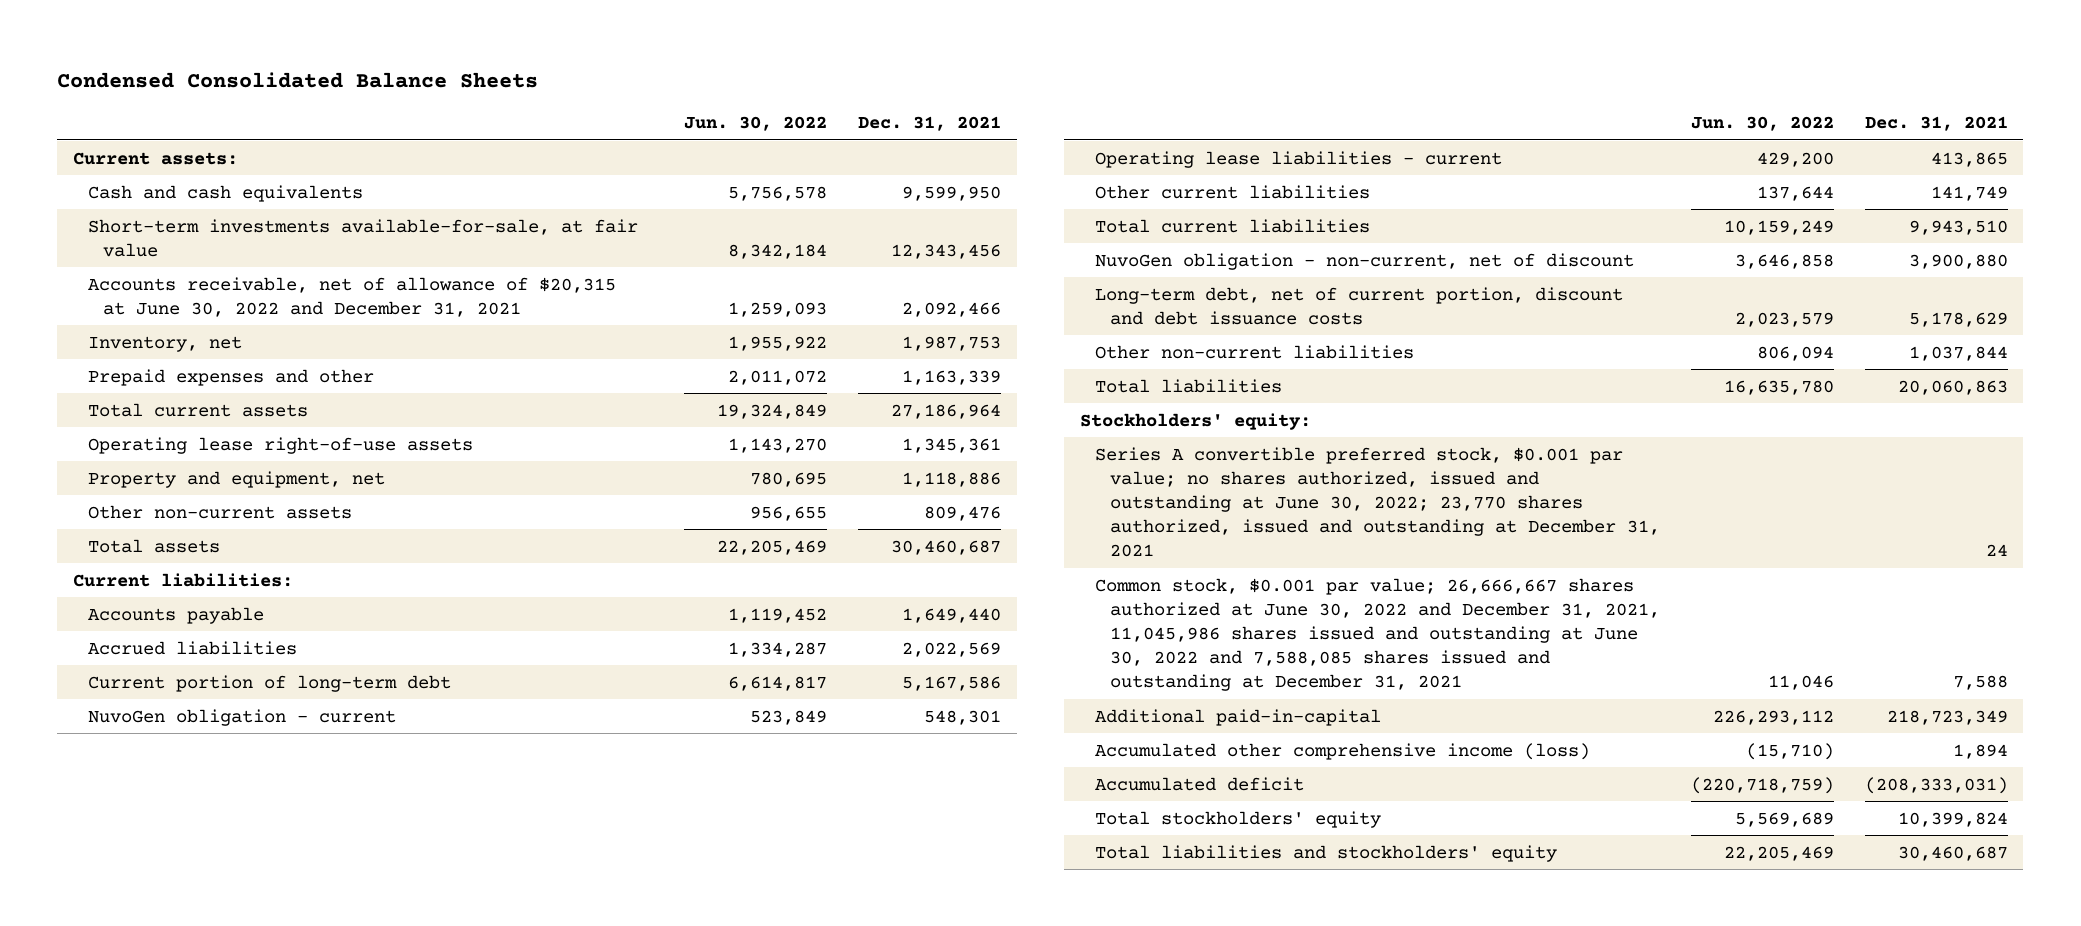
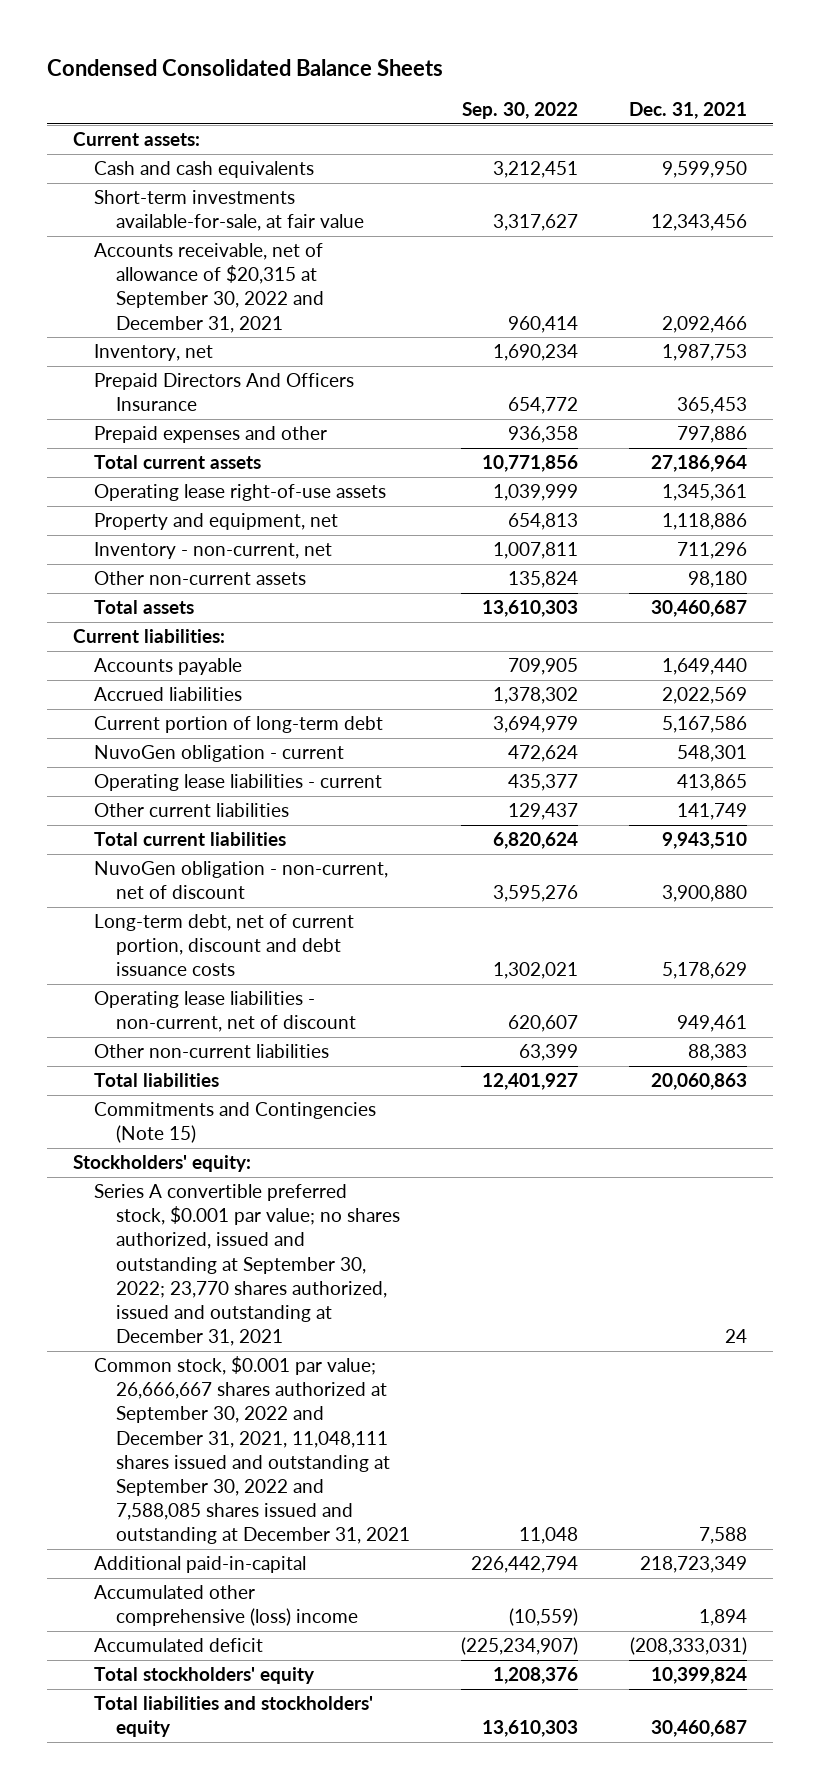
[684,116,828,132] Jun. 30, 2022 -> none
none -> [461,101,578,119] Sep. 30, 2022
[88,276,617,317] Accounts receivable, net of allowance of $20,315 at June 30, 2022 and December 31, 2021 -> [94,243,324,333] Accounts receivable, net of allowance of $20,315 at September 30, 2022 and December 31, 2021
none -> [94,373,355,412] Prepaid Directors And Officers Insurance
[902,369,1002,385] 1,163,339 -> [677,426,748,444] 797,886
none -> [94,542,333,560] Inventory - non-current, net
[924,505,1002,521] 809,476 -> [688,571,748,589] 98,180
none -> [94,991,356,1033] Operating lease liabilities - non-current, net of discount
[1908,345,2008,361] 1,037,844 -> [688,1044,748,1062] 88,383
none -> [94,1102,377,1144] Commitments and Contingencies (Note 15)
[1094,446,1660,558] Series A convertible preferred stock, $0.001 par value; no shares authorized, issued and outstanding at June 30, 2022; 23,770 shares authorized, issued and outstanding at December 31, 2021 -> [94,1184,400,1346] Series A convertible preferred stock, $0.001 par value; no shares authorized, issued and outstanding at September 30, 2022; 23,770 shares authorized, issued and outstanding at December 31, 2021
[1094,577,1660,692] Common stock, $0.001 par value; 26,666,667 shares authorized at June 30, 2022 and December 31, 2021, 11,045,986 shares issued and outstanding at June 30, 2022 and 7,588,085 shares issued and outstanding at December 31, 2021 -> [94,1356,410,1545] Common stock, $0.001 par value; 26,666,667 shares authorized at September 30, 2022 and December 31, 2021, 11,048,111 shares issued and outstanding at September 30, 2022 and 7,588,085 shares issued and outstanding at December 31, 2021
[1094,742,1590,760] Accumulated other comprehensive income (loss) -> [94,1585,358,1627] Accumulated other comprehensive (loss) income

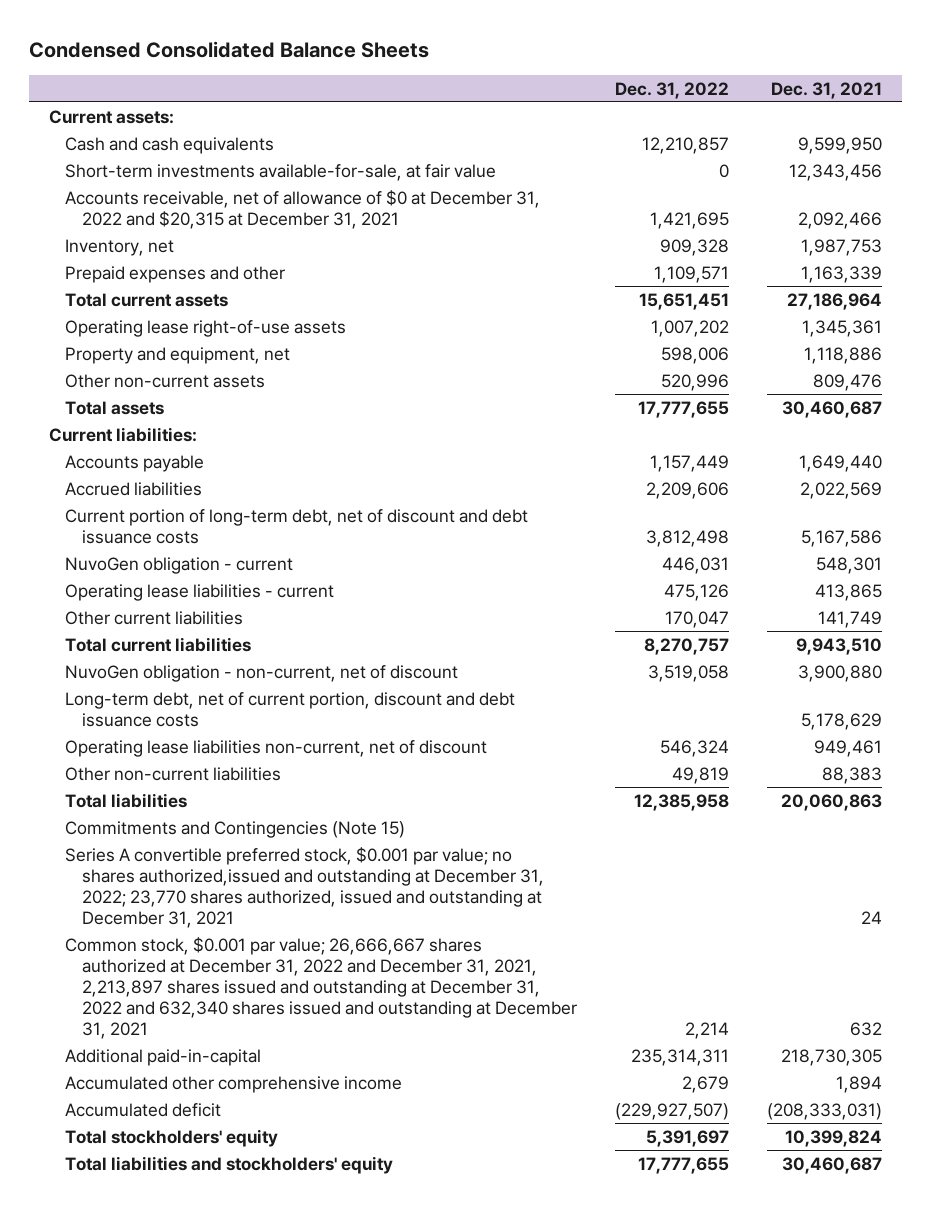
[461,101,578,119] Sep. 30, 2022 -> none
none -> [615,81,730,99] Dec. 31, 2022
[94,243,324,333] Accounts receivable, net of allowance of $20,315 at September 30, 2022 and December 31, 2021 -> [65,189,541,229] Accounts receivable, net of allowance of $0 at December 31, 2022 and $20,315 at December 31, 2021
[94,373,355,412] Prepaid Directors And Officers Insurance -> none
[677,426,748,444] 797,886 -> [801,265,883,283] 1,163,339
[94,542,333,560] Inventory - non-current, net -> none
[688,571,748,589] 98,180 -> [813,373,883,391] 809,476
[94,716,384,734] Current portion of long-term debt -> [65,508,529,544] Current portion of long-term debt, net of discount and debt issuance costs
[94,991,356,1033] Operating lease liabilities - non-current, net of discount -> [65,739,488,757] Operating lease liabilities non-current, net of discount
[72,1155,251,1173] Stockholders' equity: -> none
[94,1184,400,1346] Series A convertible preferred stock, $0.001 par value; no shares authorized, issued and outstanding at September 30, 2022; 23,770 shares authorized, issued and outstanding at December 31, 2021 -> [65,846,544,929] Series A convertible preferred stock, $0.001 par value; no shares authorized,issued and outstanding at December 31, 2022; 23,770 shares authorized, issued and outstanding at December 31, 2021
[94,1356,410,1545] Common stock, $0.001 par value; 26,666,667 shares authorized at September 30, 2022 and December 31, 2021, 11,048,111 shares issued and outstanding at September 30, 2022 and 7,588,085 shares issued and outstanding at December 31, 2021 -> [65,936,577,1040] Common stock, $0.001 par value; 26,666,667 shares authorized at December 31, 2022 and December 31, 2021, 2,213,897 shares issued and outstanding at December 31, 2022 and 632,340 shares issued and outstanding at December 31, 2021
[699,1527,748,1545] 7,588 -> [850,1022,883,1037] 632
[640,1556,748,1574] 218,723,349 -> [781,1048,883,1066] 218,730,305
[94,1585,358,1627] Accumulated other comprehensive (loss) income -> [65,1075,403,1093] Accumulated other comprehensive income

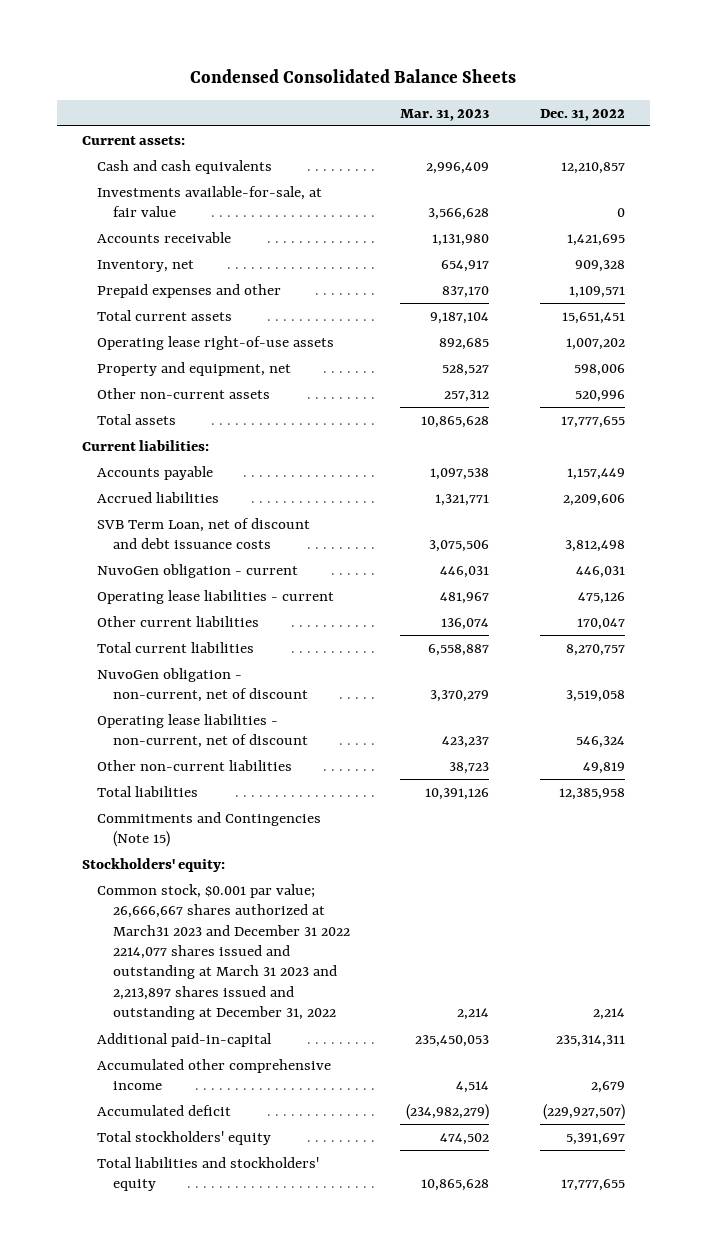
[771,81,883,99] Dec. 31, 2021 -> none
none -> [400,108,490,121] Mar. 31, 2023
[65,163,497,181] Short-term investments available-for-sale, at fair value -> [97,185,323,218] Investments available-for-sale, at fair value
[65,189,541,229] Accounts receivable, net of allowance of $0 at December 31, 2022 and $20,315 at December 31, 2021 -> [97,231,232,243] Accounts receivable
[65,508,529,544] Current portion of long-term debt, net of discount and debt issuance costs -> [97,517,311,550] SVB Term Loan, net of discount and debt issuance costs
[65,691,516,727] Long-term debt, net of current portion, discount and debt issuance costs -> none
[65,739,488,757] Operating lease liabilities non-current, net of discount -> [97,713,308,749] Operating lease liabilities - non-current, net of discount
[65,846,544,929] Series A convertible preferred stock, $0.001 par value; no shares authorized,issued and outstanding at December 31, 2022; 23,770 shares authorized, issued and outstanding at December 31, 2021 -> none
none -> [82,857,226,872] Stockholders' equity:
[65,936,577,1040] Common stock, $0.001 par value; 26,666,667 shares authorized at December 31, 2022 and December 31, 2021, 2,213,897 shares issued and outstanding at December 31, 2022 and 632,340 shares issued and outstanding at December 31, 2021 -> [97,883,350,1021] Common stock, $0.001 par value; 26,666,667 shares authorized at March31 2023 and December 31 2022 2214,077 shares issued and outstanding at March 31 2023 and 2,213,897 shares issued and outstanding at December 31, 2022

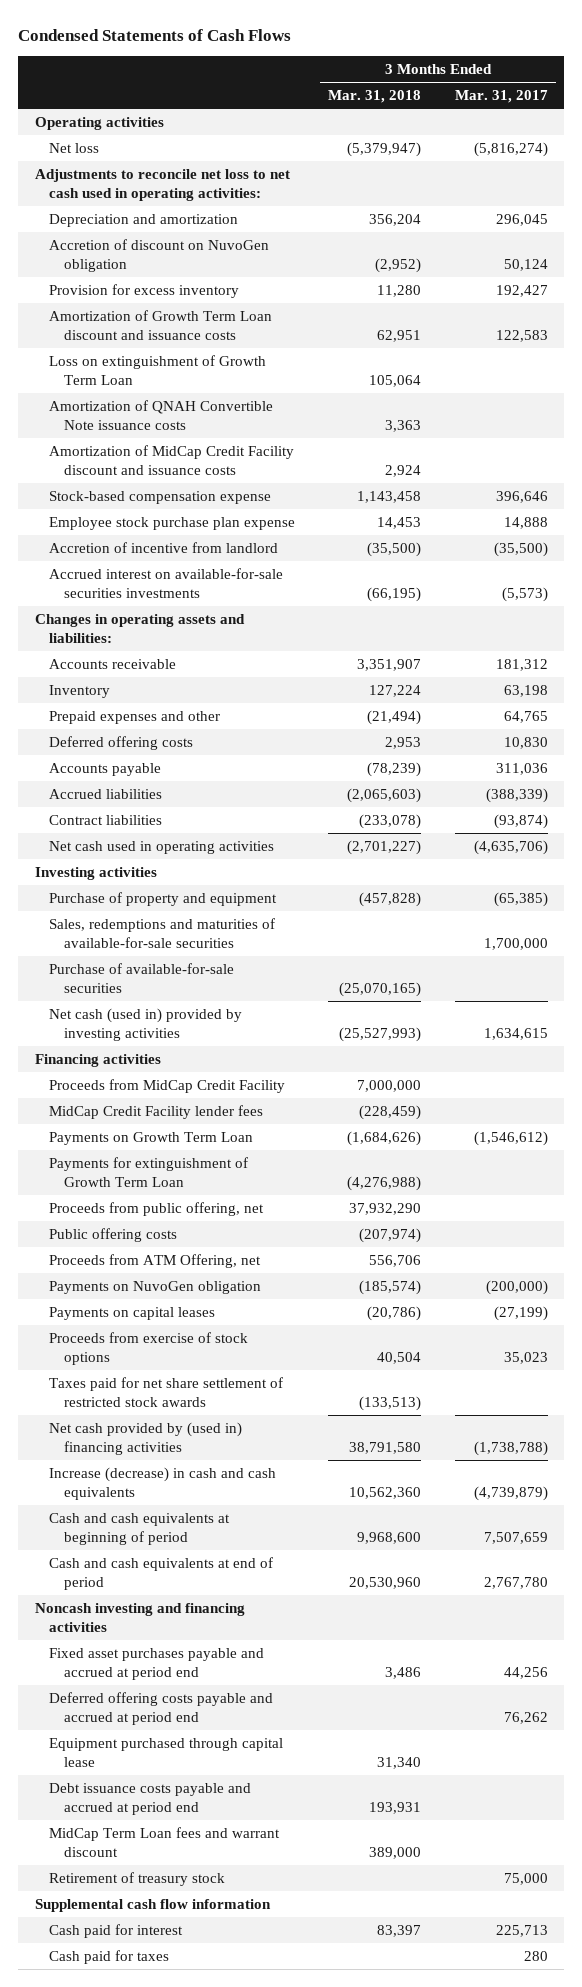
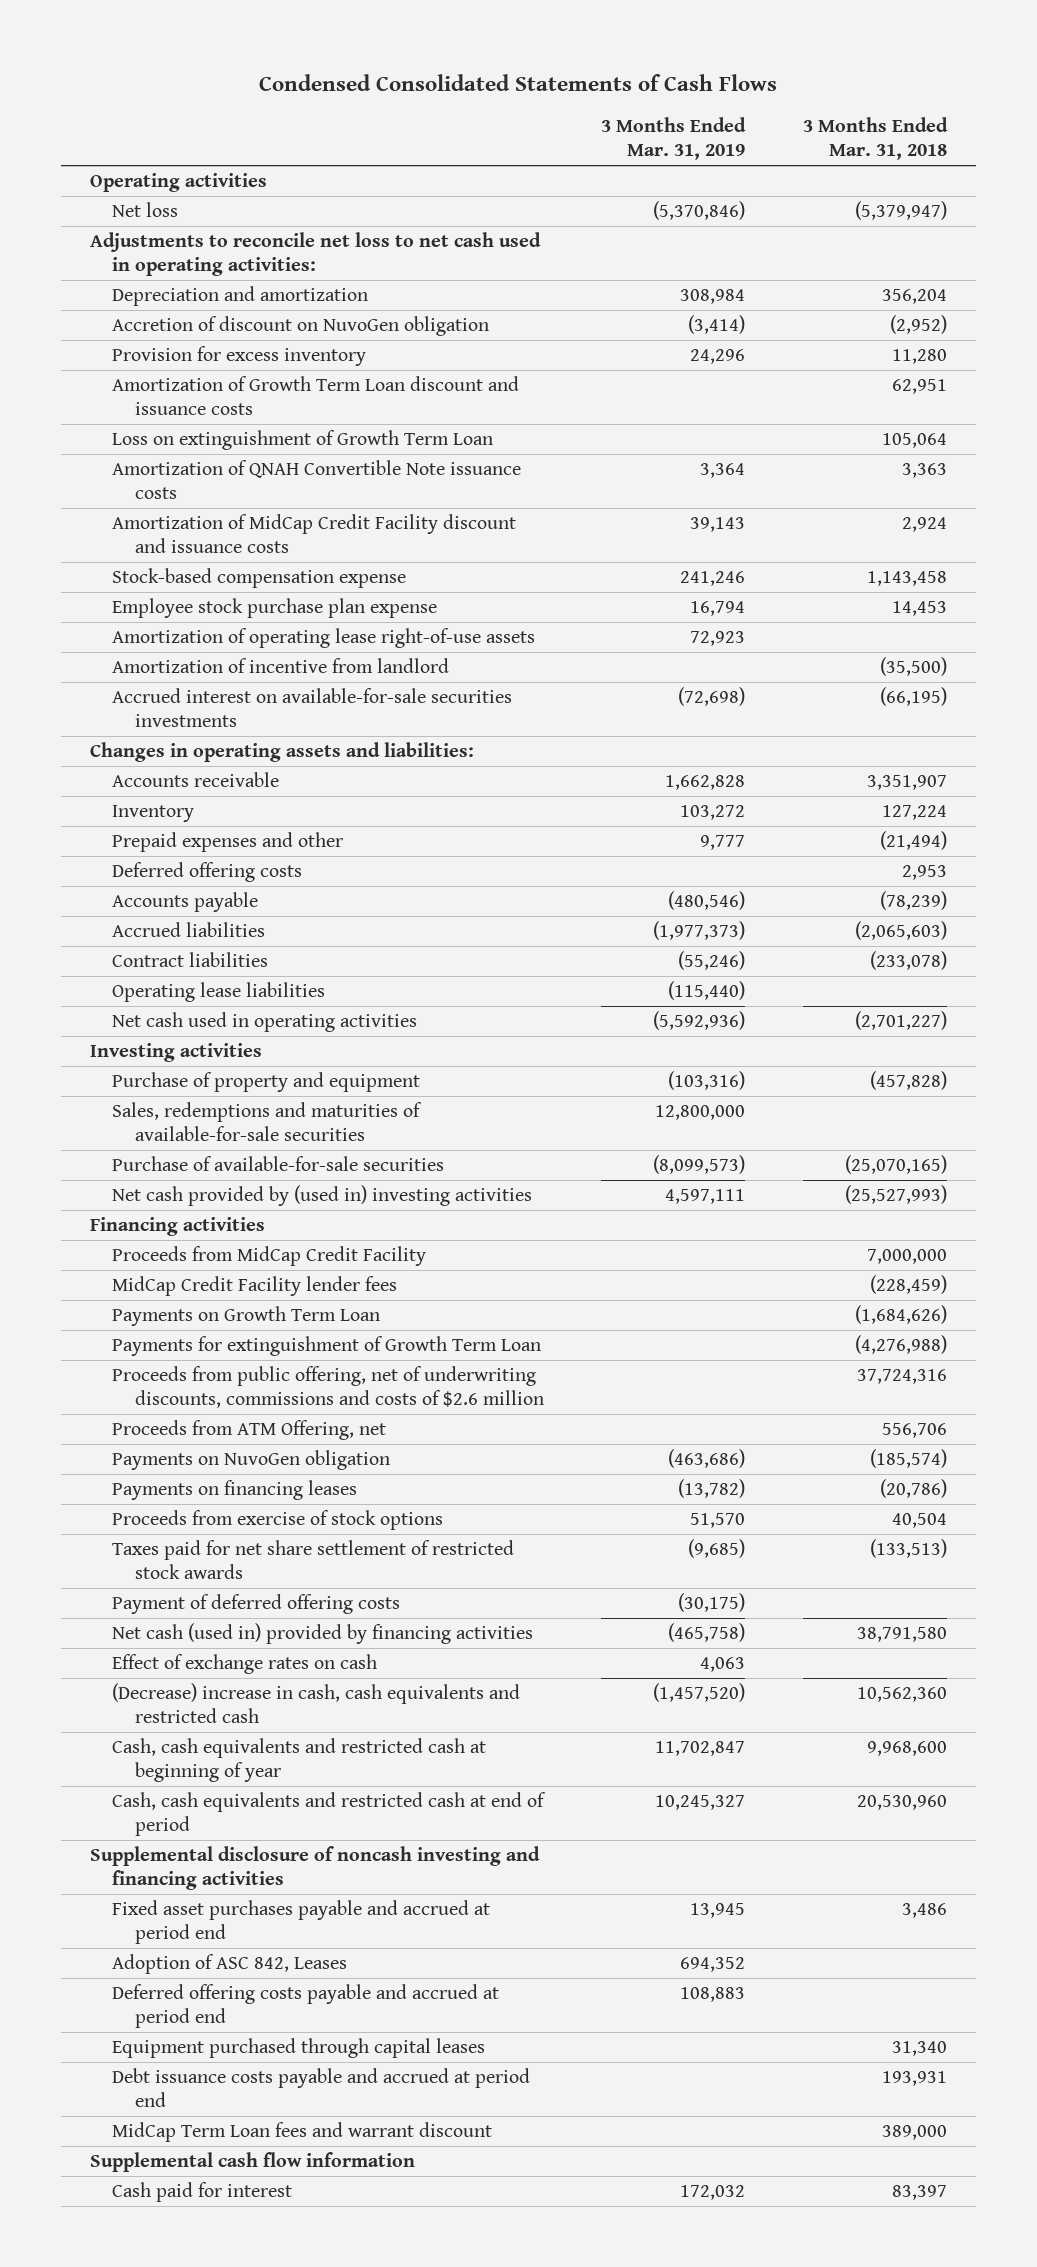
[18,29,292,42] Condensed Statements of Cash Flows -> [259,74,778,92] Condensed Consolidated Statements of Cash Flows
[454,89,548,103] Mar. 31, 2017 -> none
none -> [601,117,747,161] 3 Months Ended Mar. 31, 2019
none -> [112,628,536,649] Amortization of operating lease right-of-use assets
[49,541,279,553] Accretion of incentive from landlord -> [112,658,450,674] Amortization of incentive from landlord
none -> [112,982,326,1003] Operating lease liabilities
[49,1007,243,1042] Net cash (used in) provided by investing activities -> [112,1185,533,1207] Net cash provided by (used in) investing activities
[49,1227,178,1242] Public offering costs -> none
[49,1201,265,1216] Proceeds from public offering, net -> [112,1366,544,1409] Proceeds from public offering, net of underwriting discounts, commissions and costs of $2.6 million
[349,1202,422,1215] 37,932,290 -> [856,1369,947,1385] 37,724,316
[49,1306,216,1320] Payments on capital leases -> [112,1480,358,1501] Payments on financing leases
none -> [112,1594,401,1615] Payment of deferred offering costs
[49,1421,243,1456] Net cash provided by (used in) financing activities -> [112,1623,534,1645] Net cash (used in) provided by financing activities
none -> [112,1654,378,1675] Effect of exchange rates on cash
[49,1466,277,1501] Increase (decrease) in cash and cash equivalents -> [112,1683,521,1724] (Decrease) increase in cash, cash equivalents and restricted cash
[49,1512,231,1546] Cash and cash equivalents at beginning of period -> [112,1738,487,1783] Cash, cash equivalents and restricted cash at beginning of year
[49,1556,274,1591] Cash and cash equivalents at end of period -> [112,1792,547,1837] Cash, cash equivalents and restricted cash at end of period
[34,1602,245,1633] Noncash investing and financing activities -> [89,1846,540,1891] Supplemental disclosure of noncash investing and financing activities
none -> [112,1954,348,1975] Adoption of ASC 842, Leases
[49,1737,284,1768] Equipment purchased through capital lease -> [112,2038,486,2059] Equipment purchased through capital leases
[49,1871,226,1886] Retirement of treasury stock -> none
[49,1949,170,1964] Cash paid for taxes -> none

